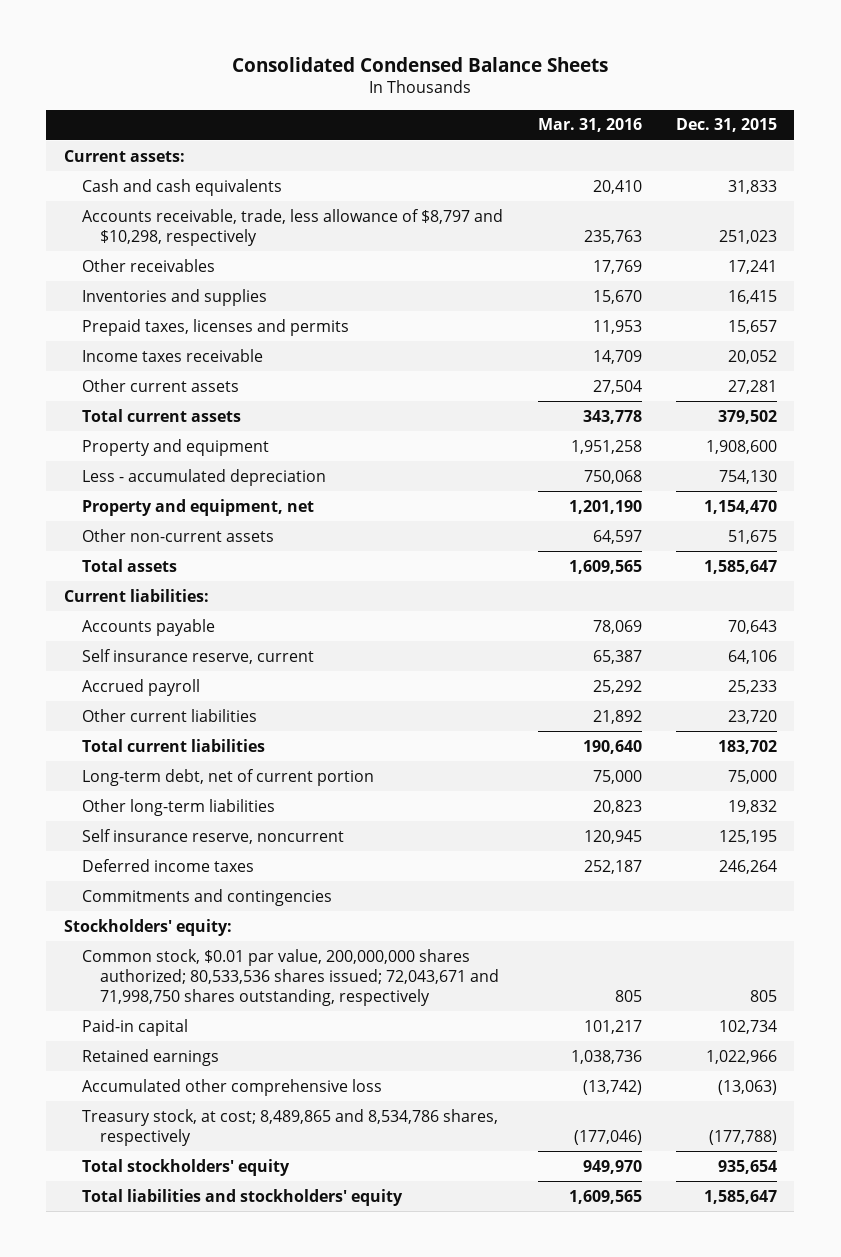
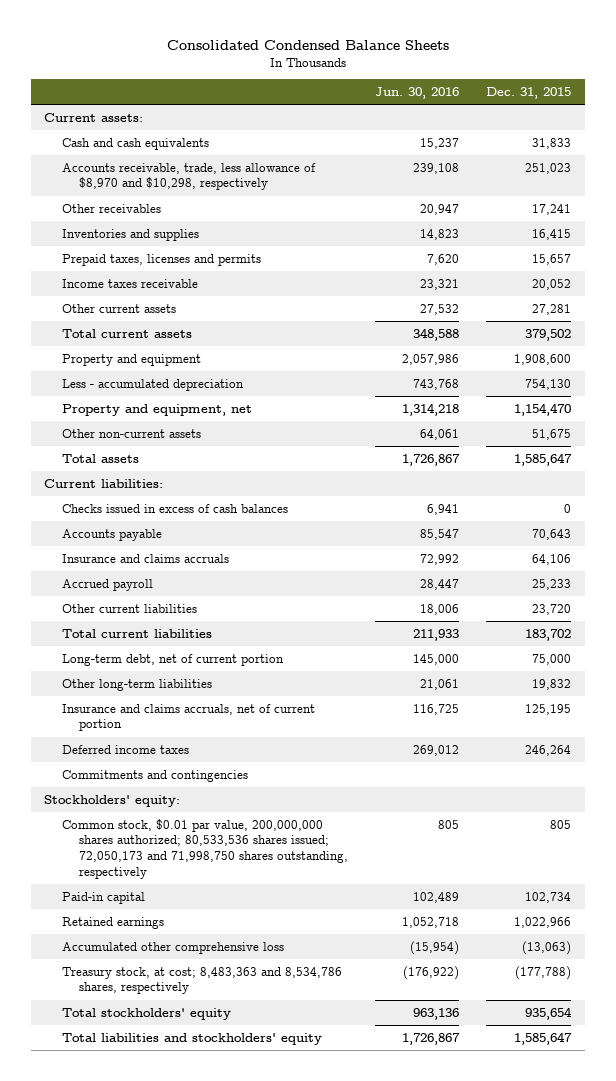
[537,118,642,133] Mar. 31, 2016 -> none
none -> [374,86,459,99] Jun. 30, 2016
[82,208,504,246] Accounts receivable, trade, less allowance of $8,797 and $10,298, respectively -> [61,162,316,191] Accounts receivable, trade, less allowance of $8,970 and $10,298, respectively
none -> [61,503,288,513] Checks issued in excess of cash balances
[82,648,315,664] Self insurance reserve, current -> [61,553,229,563] Insurance and claims accruals
[82,828,345,844] Self insurance reserve, noncurrent -> [61,703,315,732] Insurance and claims accruals, net of current portion
[82,948,500,1006] Common stock, $0.01 par value, 200,000,000 shares authorized; 80,533,536 shares issued; 72,043,671 and 71,998,750 shares outstanding, respectively -> [61,818,348,879] Common stock, $0.01 par value, 200,000,000 shares authorized; 80,533,536 shares issued; 72,050,173 and 71,998,750 shares outstanding, respectively
[82,1108,499,1146] Treasury stock, at cost; 8,489,865 and 8,534,786 shares, respectively -> [61,966,342,995] Treasury stock, at cost; 8,483,363 and 8,534,786 shares, respectively

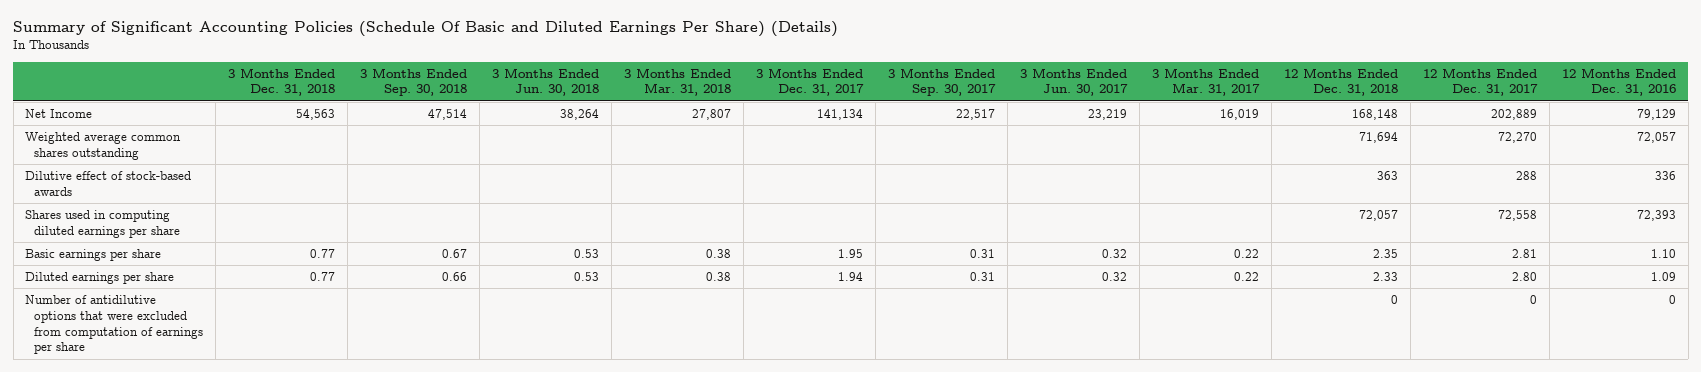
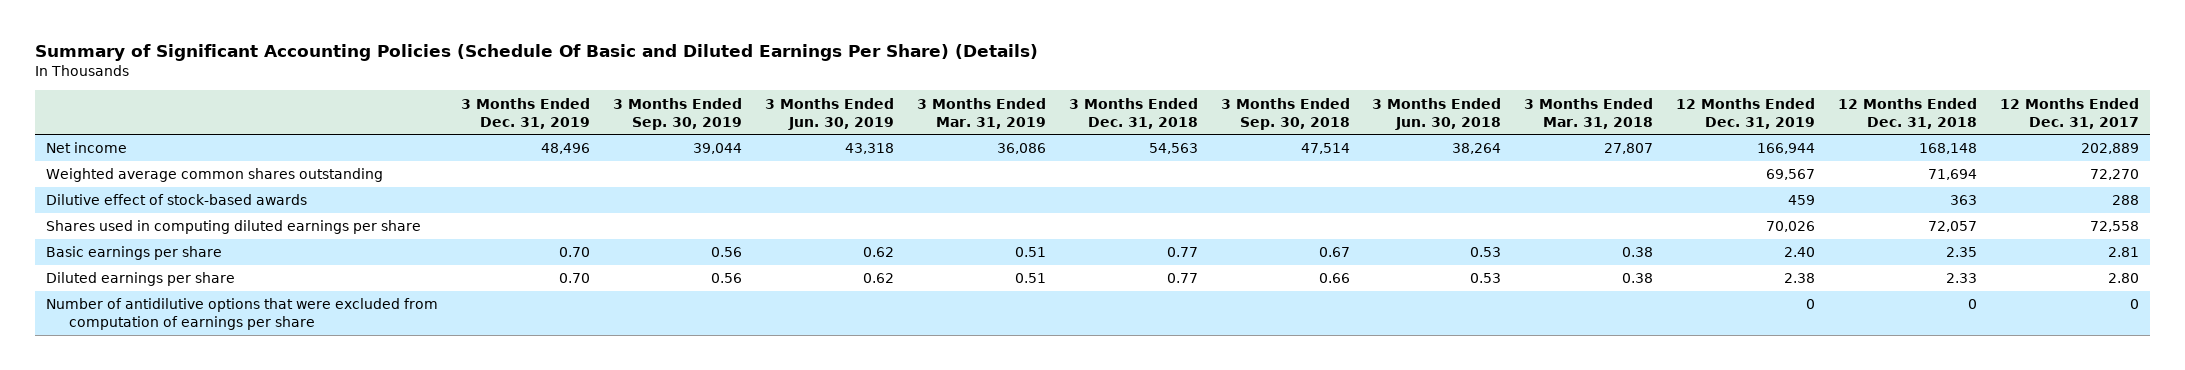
[756,67,865,97] 3 Months Ended Dec. 31, 2017 -> none
[888,67,997,97] 3 Months Ended Sep. 30, 2017 -> none
[1019,67,1128,97] 3 Months Ended Jun. 30, 2017 -> none
[1151,67,1260,97] 3 Months Ended Mar. 31, 2017 -> none
[1561,67,1676,97] 12 Months Ended Dec. 31, 2016 -> none
none -> [461,97,591,129] 3 Months Ended Dec. 31, 2019
none -> [613,97,743,130] 3 Months Ended Sep. 30, 2019
none -> [764,97,894,130] 3 Months Ended Jun. 30, 2019
none -> [916,97,1046,129] 3 Months Ended Mar. 31, 2019
none -> [1676,97,1816,129] 12 Months Ended Dec. 31, 2019
[25,109,93,119] Net Income -> [46,142,128,154] Net income

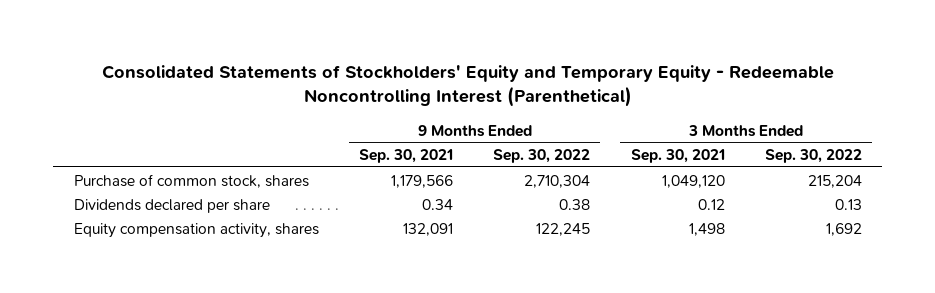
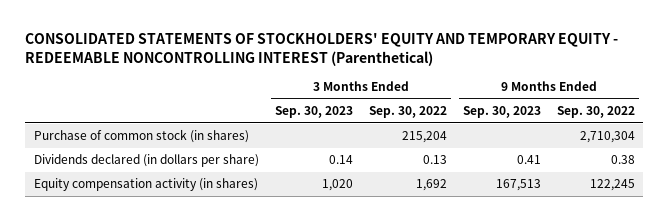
[101,64,834,108] Consolidated Statements of Stockholders' Equity and Temporary Equity - Redeemable Noncontrolling Interest (Parenthetical) -> [25,33,619,66] CONSOLIDATED STATEMENTS OF STOCKHOLDERS' EQUITY AND TEMPORARY EQUITY - REDEEMABLE NONCONTROLLING INTEREST (Parenthetical)
[358,148,453,163] Sep. 30, 2021 -> none
[630,148,725,163] Sep. 30, 2021 -> none
none -> [274,106,353,119] Sep. 30, 2023
none -> [463,106,542,119] Sep. 30, 2023
[73,173,309,188] Purchase of common stock, shares -> [33,129,249,144] Purchase of common stock (in shares)
[73,198,270,213] Dividends declared per share -> [33,154,259,168] Dividends declared (in dollars per share)
[73,222,319,238] Equity compensation activity, shares -> [33,178,258,192] Equity compensation activity (in shares)

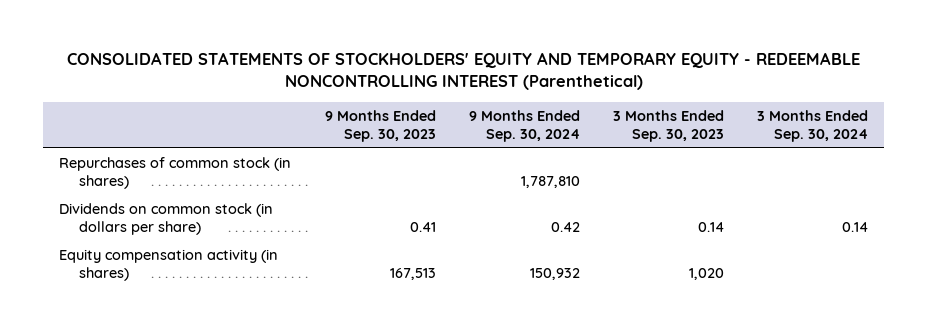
[368,106,447,119] Sep. 30, 2022 -> none
[557,106,636,119] Sep. 30, 2022 -> none
none -> [468,109,580,143] 9 Months Ended Sep. 30, 2024
none -> [756,109,868,143] 3 Months Ended Sep. 30, 2024
[33,129,249,144] Purchase of common stock (in shares) -> [59,156,292,190] Repurchases of common stock (in shares)
[33,154,259,168] Dividends declared (in dollars per share) -> [59,202,274,236] Dividends on common stock (in dollars per share)

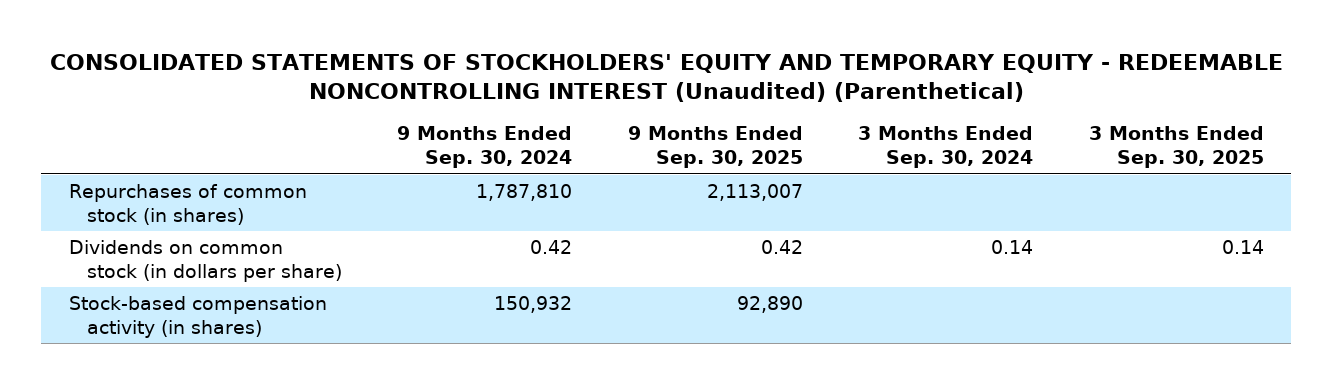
[66,52,860,91] CONSOLIDATED STATEMENTS OF STOCKHOLDERS' EQUITY AND TEMPORARY EQUITY - REDEEMABLE NONCONTROLLING INTEREST (Parenthetical) -> [50,54,1284,103] CONSOLIDATED STATEMENTS OF STOCKHOLDERS' EQUITY AND TEMPORARY EQUITY - REDEEMABLE NONCONTROLLING INTEREST (Unaudited) (Parenthetical)
[324,109,436,143] 9 Months Ended Sep. 30, 2023 -> none
[612,109,724,143] 3 Months Ended Sep. 30, 2023 -> none
none -> [627,126,803,169] 9 Months Ended Sep. 30, 2025
none -> [1088,126,1264,169] 3 Months Ended Sep. 30, 2025
[59,248,279,282] Equity compensation activity (in shares) -> [69,295,328,338] Stock-based compensation activity (in shares)

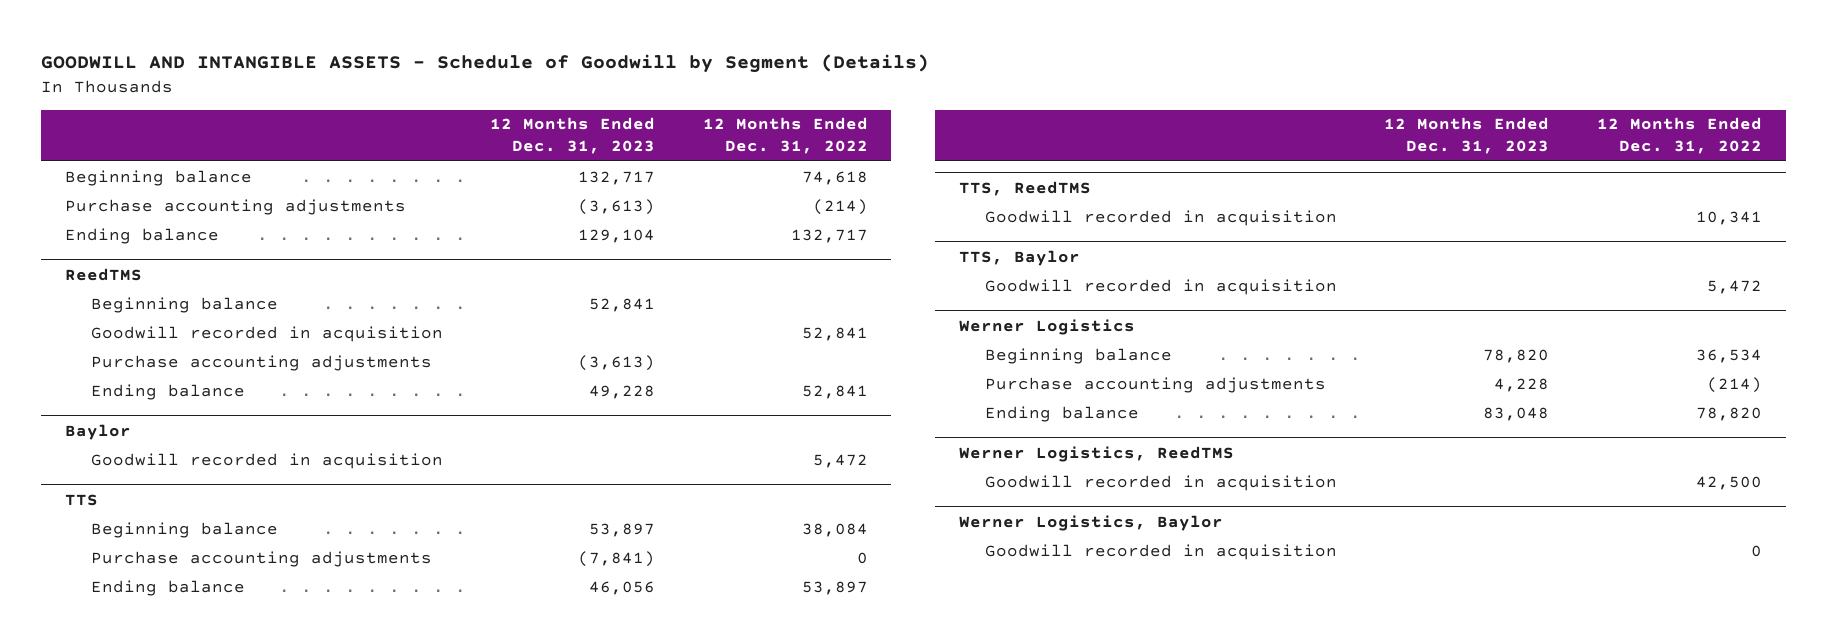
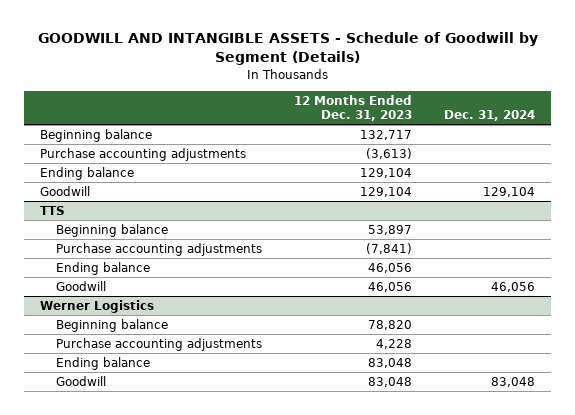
[702,117,868,155] 12 Months Ended Dec. 31, 2022 -> none
none -> [443,110,535,122] Dec. 31, 2024
[64,267,142,281] ReedTMS -> none
[90,296,278,313] Beginning balance -> none
[90,325,443,342] Goodwill recorded in acquisition -> none
[90,354,432,371] Purchase accounting adjustments -> none
[90,383,245,400] Ending balance -> none
[64,423,131,440] Baylor -> none
[90,452,443,469] Goodwill recorded in acquisition -> none
none -> [40,185,91,196] Goodwill
[958,180,1091,196] TTS, ReedTMS -> none
[984,209,1337,226] Goodwill recorded in acquisition -> none
[958,249,1080,266] TTS, Baylor -> none
[984,278,1337,295] Goodwill recorded in acquisition -> none
none -> [56,280,107,291] Goodwill
[958,445,1234,462] Werner Logistics, ReedTMS -> none
[984,474,1337,491] Goodwill recorded in acquisition -> none
[958,514,1223,531] Werner Logistics, Baylor -> none
[984,543,1337,560] Goodwill recorded in acquisition -> none
none -> [56,375,107,386] Goodwill

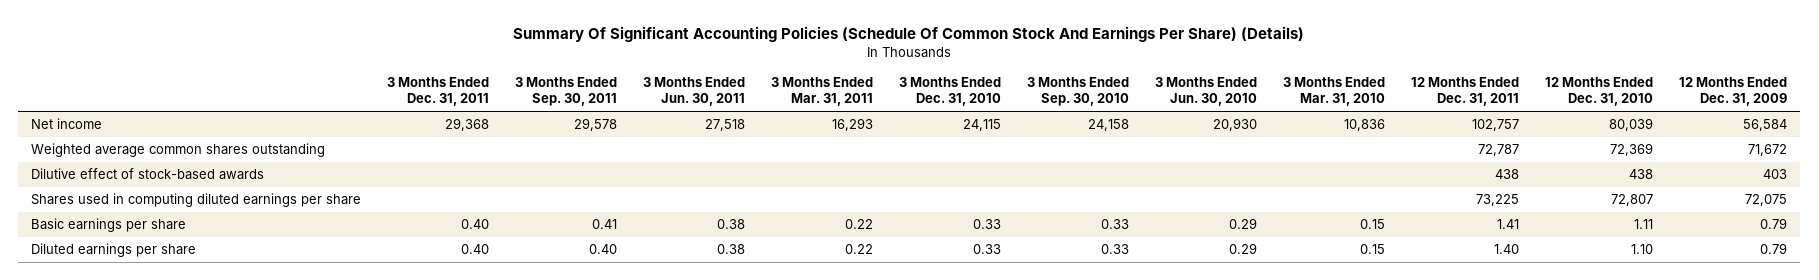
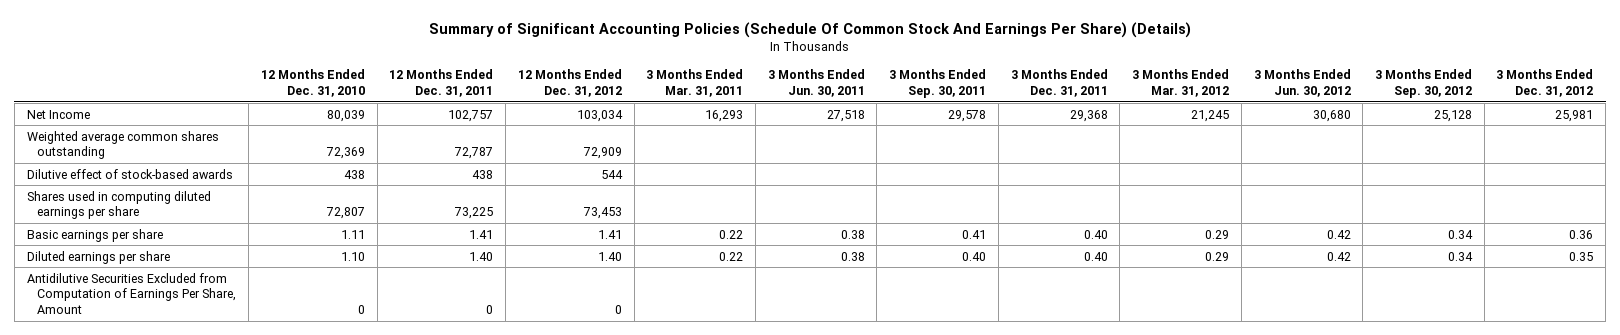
[513,25,1305,42] Summary Of Significant Accounting Policies (Schedule Of Common Stock And Earnings Per Share) (Details) -> [429,21,1192,38] Summary of Significant Accounting Policies (Schedule Of Common Stock And Earnings Per Share) (Details)
[899,77,1002,107] 3 Months Ended Dec. 31, 2010 -> none
[1027,77,1130,107] 3 Months Ended Sep. 30, 2010 -> none
[1155,77,1258,107] 3 Months Ended Jun. 30, 2010 -> none
[1283,77,1386,107] 3 Months Ended Mar. 31, 2010 -> none
[1679,77,1788,107] 12 Months Ended Dec. 31, 2009 -> none
none -> [517,69,622,97] 12 Months Ended Dec. 31, 2012
none -> [1132,69,1230,97] 3 Months Ended Mar. 31, 2012
none -> [1253,69,1351,97] 3 Months Ended Jun. 30, 2012
none -> [1374,69,1472,98] 3 Months Ended Sep. 30, 2012
none -> [1496,69,1594,97] 3 Months Ended Dec. 31, 2012
[31,118,103,130] Net income -> [26,109,90,119] Net Income
none -> [26,272,237,314] Antidilutive Securities Excluded from Computation of Earnings Per Share, Amount

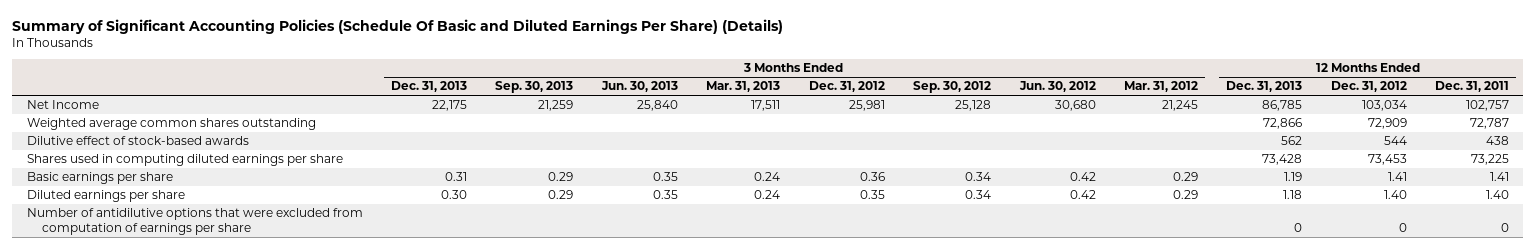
[429,21,1192,38] Summary of Significant Accounting Policies (Schedule Of Common Stock And Earnings Per Share) (Details) -> [12,19,784,35] Summary of Significant Accounting Policies (Schedule Of Basic and Diluted Earnings Per Share) (Details)
[260,69,365,97] 12 Months Ended Dec. 31, 2010 -> none
[646,69,744,97] 3 Months Ended Mar. 31, 2011 -> none
[767,69,865,97] 3 Months Ended Jun. 30, 2011 -> none
[889,69,987,98] 3 Months Ended Sep. 30, 2011 -> none
[1010,69,1108,97] 3 Months Ended Dec. 31, 2011 -> none
none -> [391,81,468,93] Dec. 31, 2013
none -> [495,81,574,94] Sep. 30, 2013
none -> [600,81,678,93] Jun. 30, 2013
none -> [706,81,781,93] Mar. 31, 2013
none -> [1226,81,1303,93] Dec. 31, 2013
[26,272,237,314] Antidilutive Securities Excluded from Computation of Earnings Per Share, Amount -> [26,208,363,235] Number of antidilutive options that were excluded from computation of earnings per share

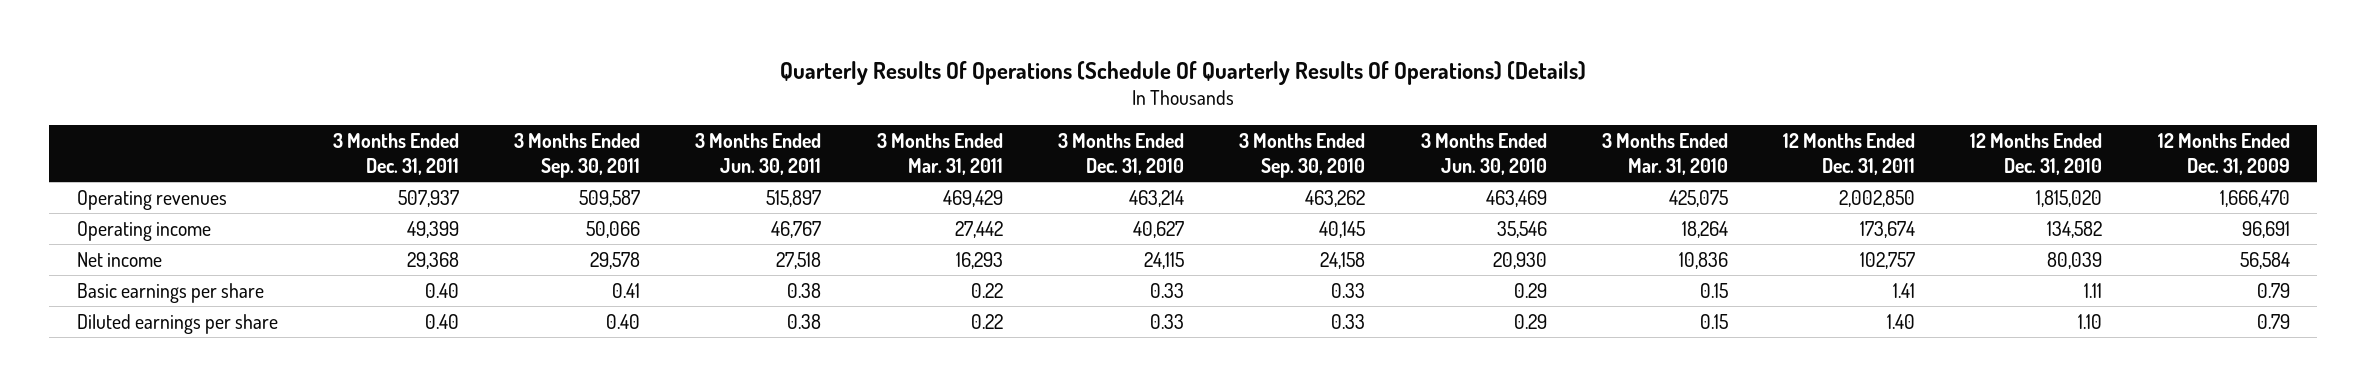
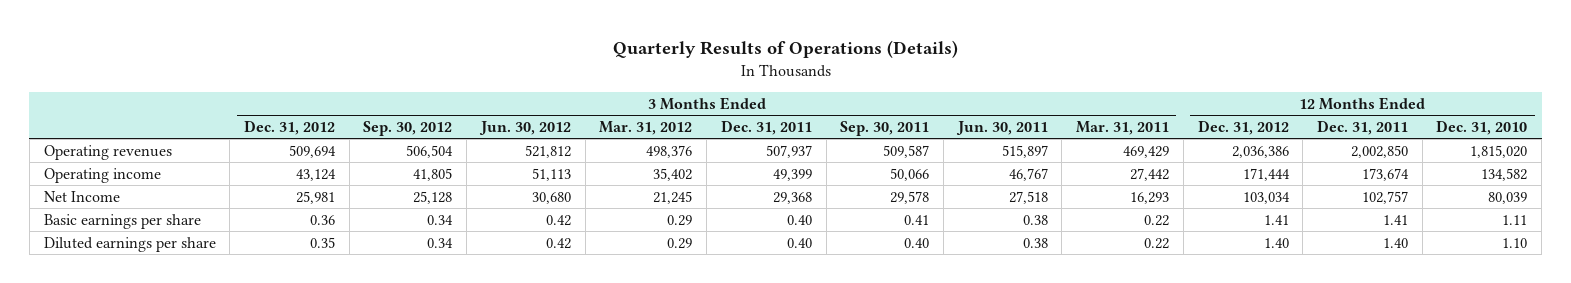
[780,61,1587,86] Quarterly Results Of Operations (Schedule Of Quarterly Results Of Operations) (Details) -> [612,40,958,59] Quarterly Results of Operations (Details)
[1057,132,1184,175] 3 Months Ended Dec. 31, 2010 -> none
[1239,132,1366,178] 3 Months Ended Sep. 30, 2010 -> none
[1420,132,1547,175] 3 Months Ended Jun. 30, 2010 -> none
[1601,132,1728,175] 3 Months Ended Mar. 31, 2010 -> none
[2157,132,2290,175] 12 Months Ended Dec. 31, 2009 -> none
none -> [244,119,336,135] Dec. 31, 2012
none -> [363,120,453,136] Sep. 30, 2012
none -> [478,120,571,135] Jun. 30, 2012
none -> [599,120,693,135] Mar. 31, 2012
none -> [1197,119,1289,135] Dec. 31, 2012
[76,251,162,267] Net income -> [43,190,120,202] Net Income

